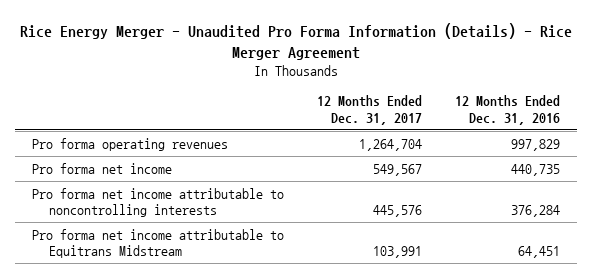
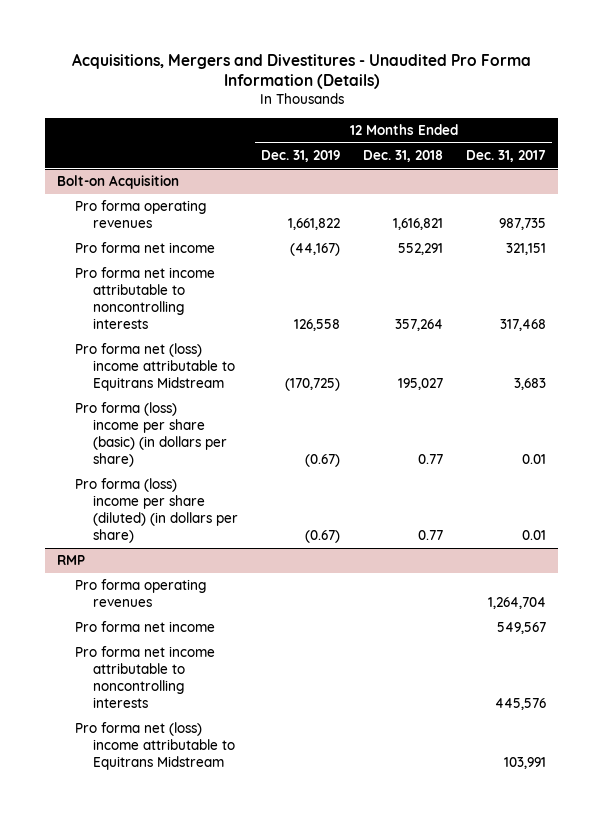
[19,22,572,60] Rice Energy Merger - Unaudited Pro Forma Information (Details) - Rice Merger Agreement -> [71,52,531,90] Acquisitions, Mergers and Divestitures - Unaudited Pro Forma Information (Details)
[455,95,561,125] 12 Months Ended Dec. 31, 2016 -> none
none -> [261,150,341,163] Dec. 31, 2019
none -> [363,150,444,163] Dec. 31, 2018
none -> [56,175,179,190] Bolt-on Acquisition
none -> [74,200,206,229] Pro forma operating revenues
none -> [74,242,215,254] Pro forma net income
none -> [74,267,215,330] Pro forma net income attributable to noncontrolling interests
none -> [74,343,236,392] Pro forma net (loss) income attributable to Equitrans Midstream
none -> [74,402,228,468] Pro forma (loss) income per share (basic) (in dollars per share)
none -> [74,478,239,544] Pro forma (loss) income per share (diluted) (in dollars per share)
none -> [56,555,85,566] RMP
[31,228,284,259] Pro forma net income attributable to Equitrans Midstream -> [74,722,236,771] Pro forma net (loss) income attributable to Equitrans Midstream

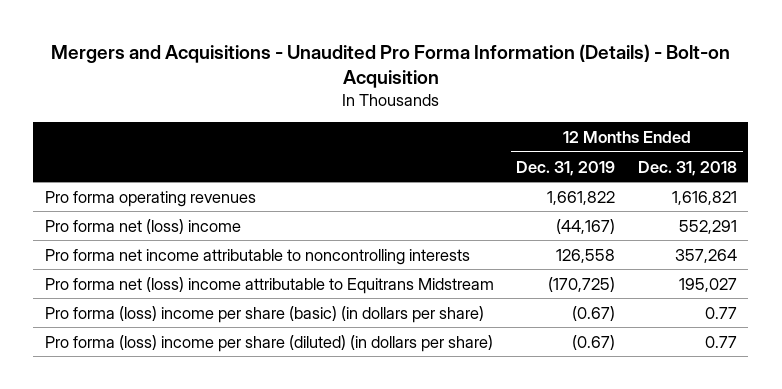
[71,52,531,90] Acquisitions, Mergers and Divestitures - Unaudited Pro Forma Information (Details) -> [50,43,730,89] Mergers and Acquisitions - Unaudited Pro Forma Information (Details) - Bolt-on Acquisition
[466,150,547,163] Dec. 31, 2017 -> none
[56,175,179,190] Bolt-on Acquisition -> none
[74,242,215,254] Pro forma net income -> [44,218,241,234] Pro forma net (loss) income
[56,555,85,566] RMP -> none
[74,579,206,608] Pro forma operating revenues -> none
[74,621,215,633] Pro forma net income -> none
[74,646,215,709] Pro forma net income attributable to noncontrolling interests -> none
[74,722,236,771] Pro forma net (loss) income attributable to Equitrans Midstream -> none

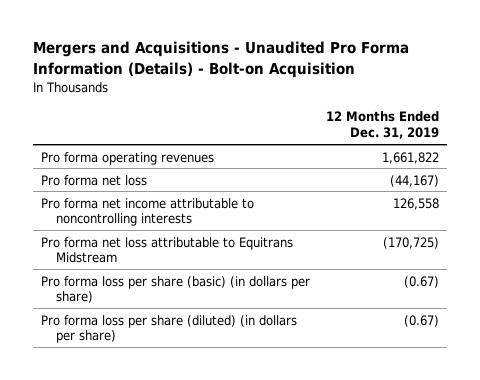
[638,160,738,176] Dec. 31, 2018 -> none
[44,218,241,234] Pro forma net (loss) income -> [40,174,147,186] Pro forma net loss
[44,276,494,294] Pro forma net (loss) income attributable to Equitrans Midstream -> [40,236,293,264] Pro forma net loss attributable to Equitrans Midstream
[44,305,484,323] Pro forma (loss) income per share (basic) (in dollars per share) -> [40,275,310,304] Pro forma loss per share (basic) (in dollars per share)
[44,334,493,352] Pro forma (loss) income per share (diluted) (in dollars per share) -> [40,314,297,344] Pro forma loss per share (diluted) (in dollars per share)

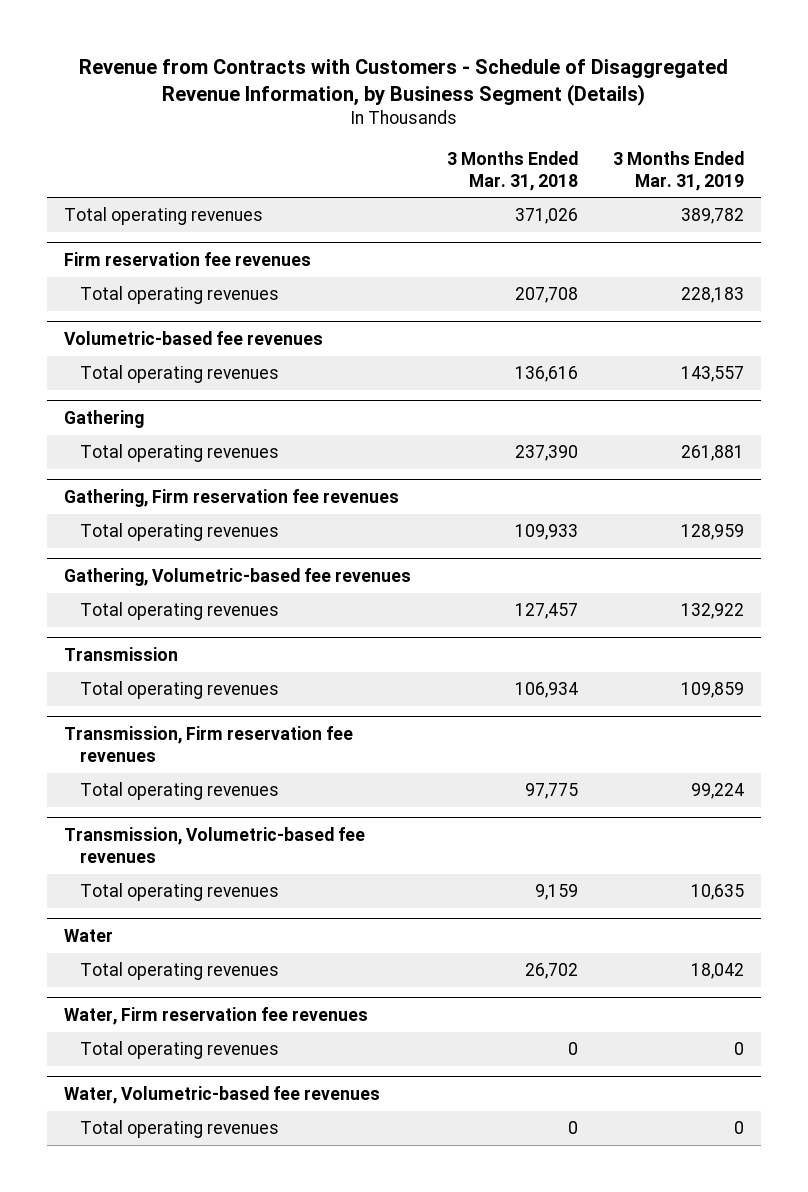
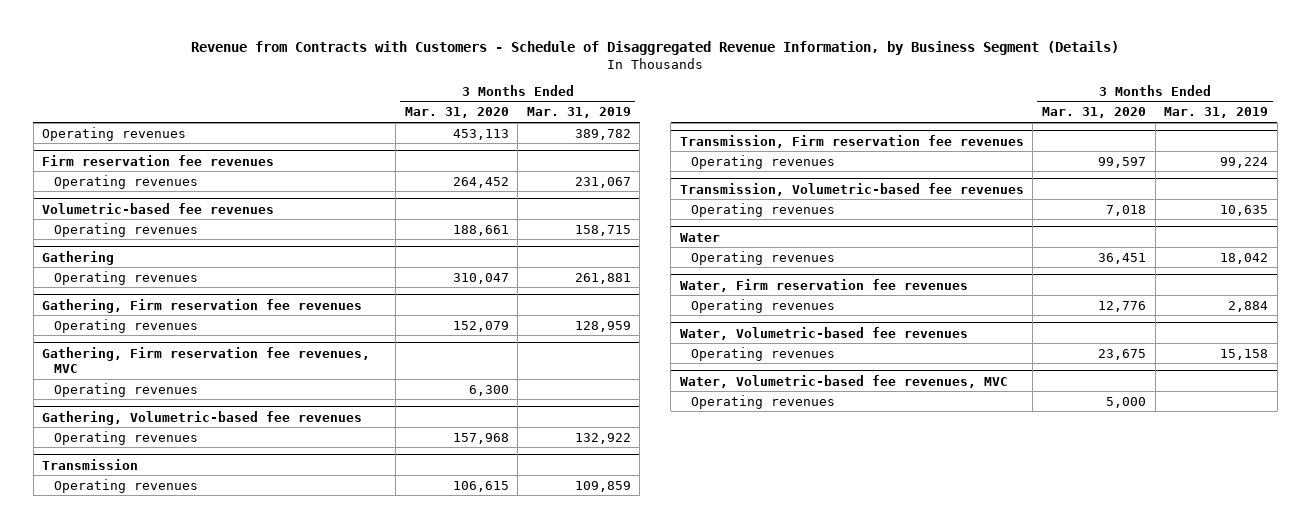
[446,150,578,191] 3 Months Ended Mar. 31, 2018 -> none
none -> [404,107,509,119] Mar. 31, 2020
[64,206,264,225] Total operating revenues -> [42,126,187,141] Operating revenues
[79,285,279,304] Total operating revenues -> [53,174,198,189] Operating revenues
[680,286,744,303] 228,183 -> [574,176,631,188] 231,067
[79,364,279,383] Total operating revenues -> [53,222,198,237] Operating revenues
[680,365,744,382] 143,557 -> [574,224,631,236] 158,715
[79,443,279,462] Total operating revenues -> [53,270,198,285] Operating revenues
[79,522,279,541] Total operating revenues -> [53,318,198,333] Operating revenues
none -> [42,346,371,374] Gathering, Firm reservation fee revenues, MVC
none -> [53,382,198,397] Operating revenues
[79,601,279,620] Total operating revenues -> [53,430,198,445] Operating revenues
[79,680,279,699] Total operating revenues -> [53,478,198,493] Operating revenues
[79,781,279,800] Total operating revenues -> [691,154,836,169] Operating revenues
[79,882,279,901] Total operating revenues -> [691,202,836,217] Operating revenues
[79,961,279,980] Total operating revenues -> [691,250,836,265] Operating revenues
[79,1040,279,1059] Total operating revenues -> [691,298,836,313] Operating revenues
[733,1041,744,1055] 0 -> [1228,300,1269,312] 2,884
[79,1119,279,1138] Total operating revenues -> [691,346,836,361] Operating revenues
[733,1120,744,1134] 0 -> [1220,348,1269,360] 15,158
none -> [679,374,1008,388] Water, Volumetric-based fee revenues, MVC
none -> [691,394,836,409] Operating revenues

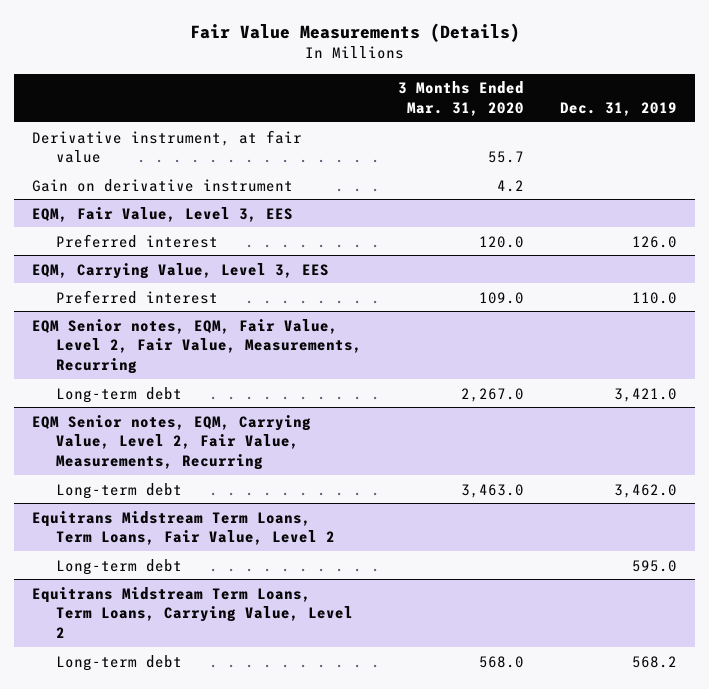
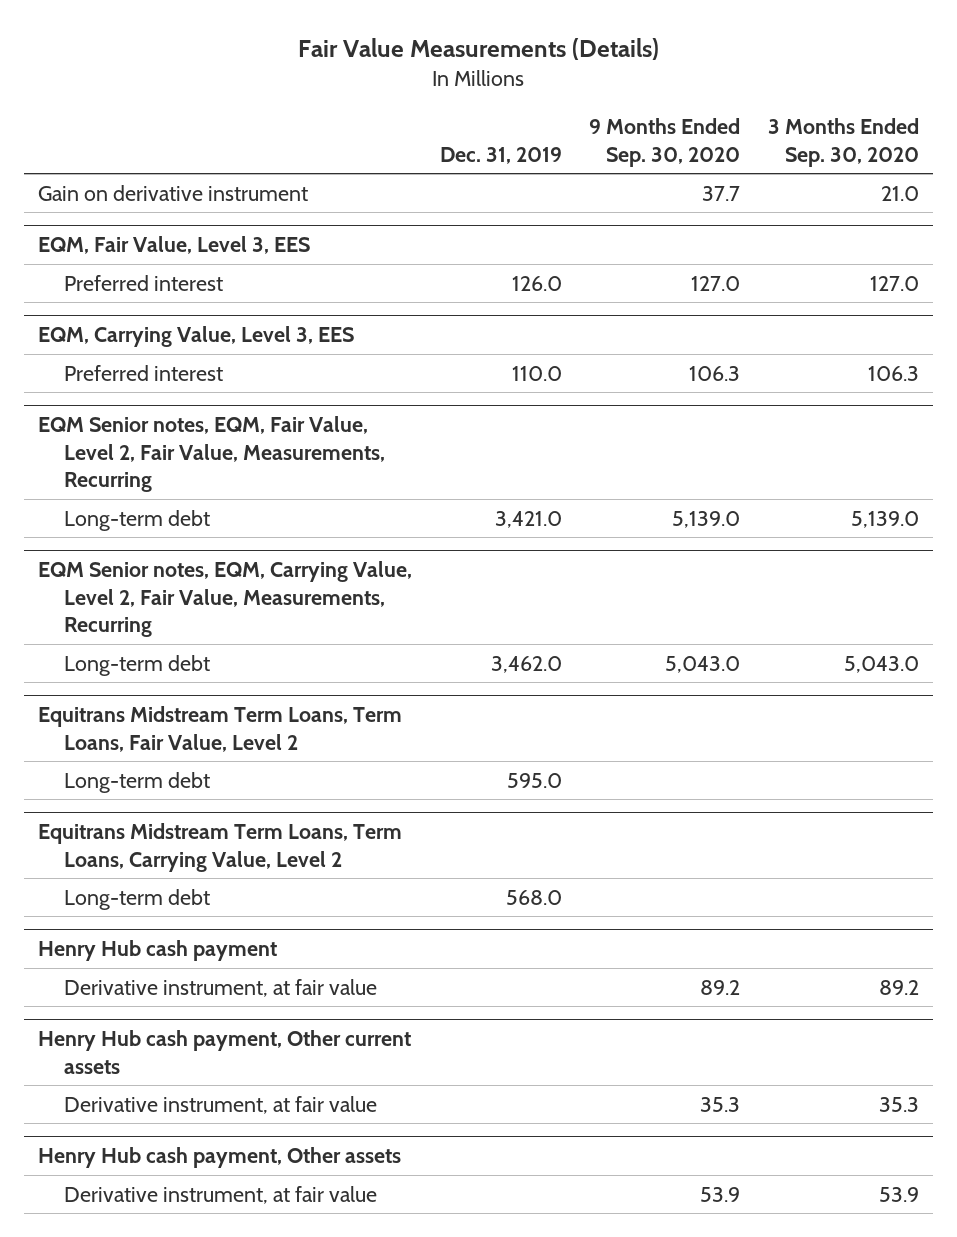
[398,81,525,116] 3 Months Ended Mar. 31, 2020 -> none
none -> [589,118,741,167] 9 Months Ended Sep. 30, 2020
none -> [767,118,919,167] 3 Months Ended Sep. 30, 2020
[32,129,303,164] Derivative instrument, at fair value -> none
[632,655,678,668] 568.2 -> [505,889,562,905] 568.0
none -> [37,940,277,962] Henry Hub cash payment
none -> [63,978,377,997] Derivative instrument, at fair value
none -> [37,1030,411,1074] Henry Hub cash payment, Other current assets
none -> [63,1095,377,1114] Derivative instrument, at fair value
none -> [37,1147,401,1169] Henry Hub cash payment, Other assets
none -> [63,1185,377,1204] Derivative instrument, at fair value

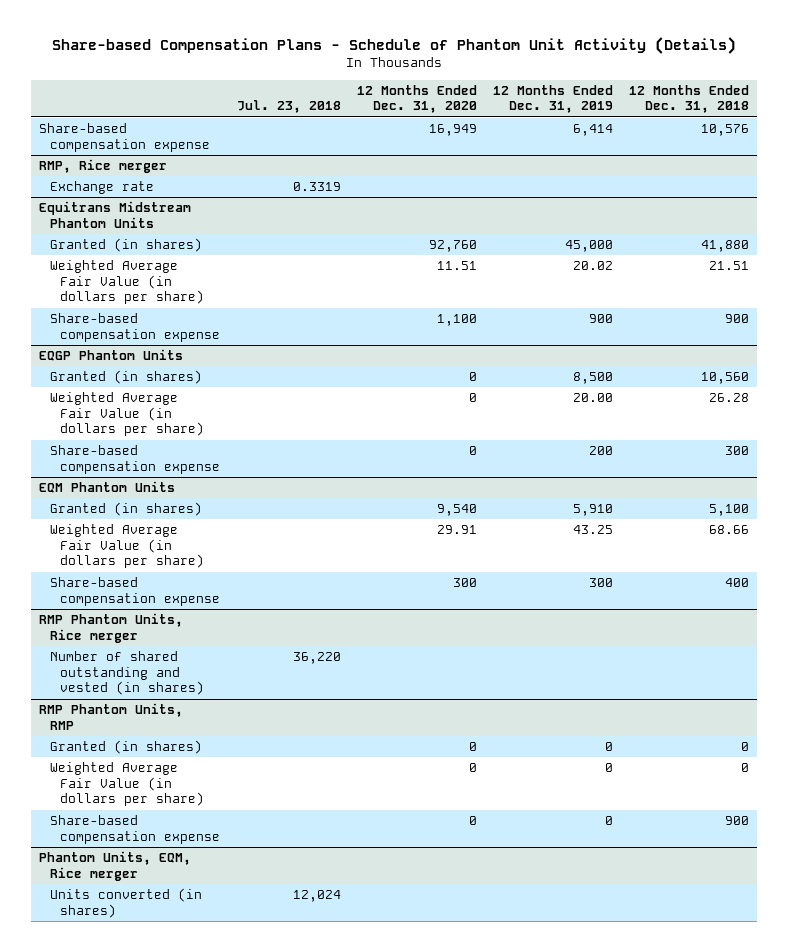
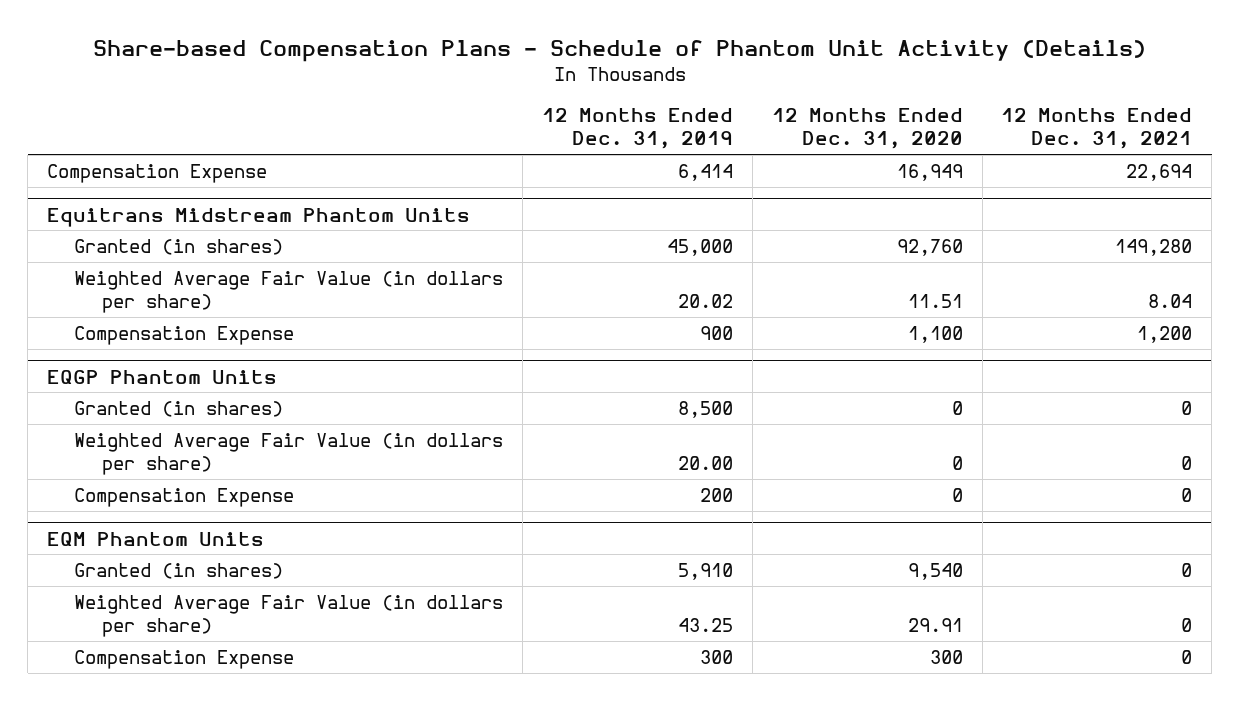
[236,100,341,114] Jul. 23, 2018 -> none
[628,84,749,114] 12 Months Ended Dec. 31, 2018 -> none
none -> [1001,107,1193,150] 12 Months Ended Dec. 31, 2021
[39,158,168,173] RMP, Rice merger -> none
[49,180,154,194] Exchange rate -> none
[39,122,210,152] Share-based compensation expense -> [47,163,268,183] Compensation Expense
[49,312,221,342] Share-based compensation expense -> [74,325,295,345] Compensation Expense
[49,444,221,474] Share-based compensation expense -> [74,487,295,507] Compensation Expense
[39,612,184,643] RMP Phantom Units, Rice merger -> none
[49,650,205,696] Number of shared outstanding and vested (in shares) -> none
[39,702,184,730] RMP Phantom Units, RMP -> none
[49,739,202,754] Granted (in shares) -> none
[49,761,205,807] Weighted Average Fair Value (in dollars per share) -> none
[49,814,221,844] Share-based compensation expense -> none
[39,850,192,881] Phantom Units, EQM, Rice merger -> none
[49,887,202,918] Units converted (in shares) -> none
[49,576,221,606] Share-based compensation expense -> [74,649,295,669] Compensation Expense

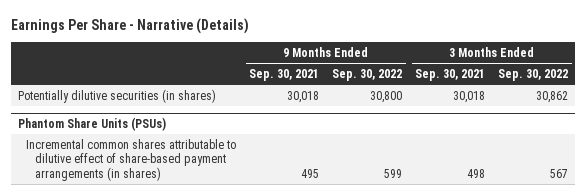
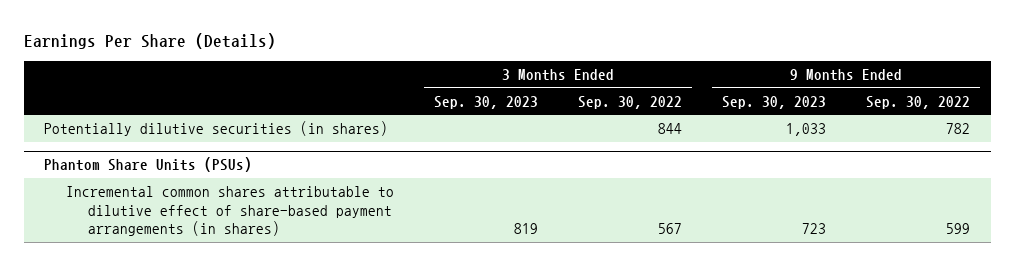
[11,18,250,35] Earnings Per Share - Narrative (Details) -> [23,33,276,50] Earnings Per Share (Details)
[249,69,320,82] Sep. 30, 2021 -> none
[415,69,486,82] Sep. 30, 2021 -> none
none -> [433,95,538,109] Sep. 30, 2023
none -> [722,95,827,109] Sep. 30, 2023
[370,90,403,103] 30,800 -> [946,123,971,135] 782
[536,90,569,103] 30,862 -> [658,123,683,135] 844

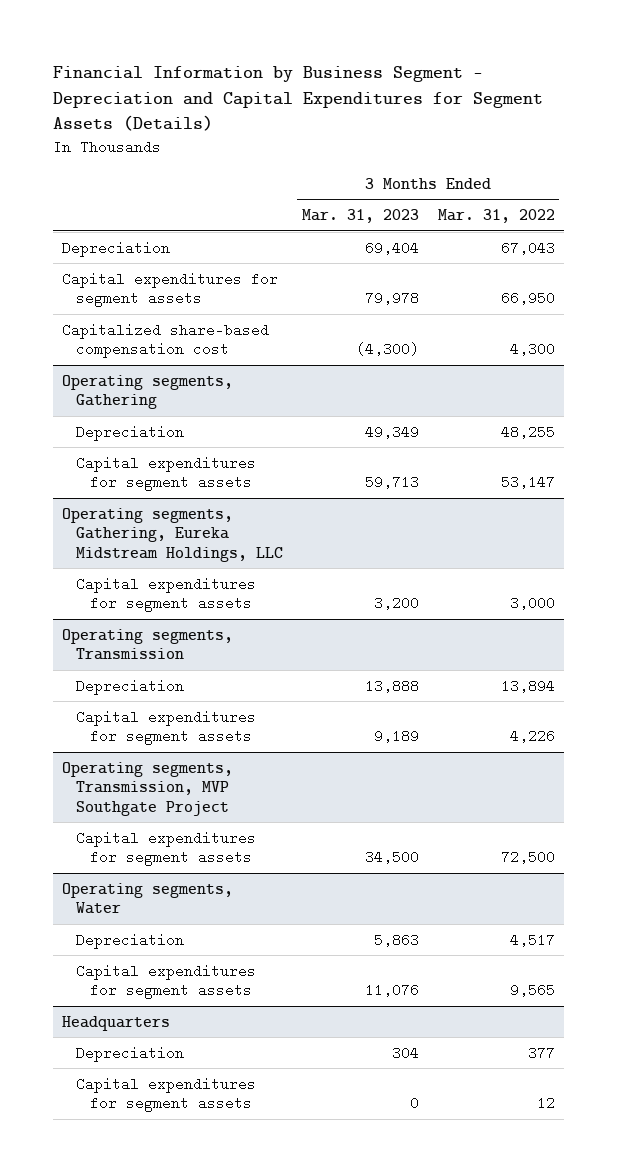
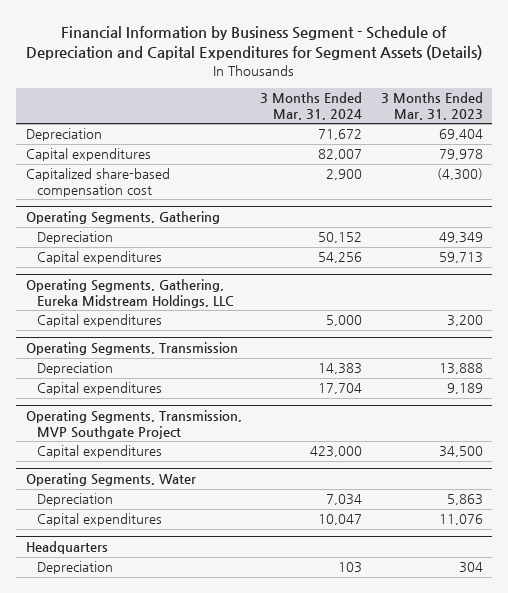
[52,66,543,132] Financial Information by Business Segment - Depreciation and Capital Expenditures for Segment Assets (Details) -> [26,25,483,61] Financial Information by Business Segment - Schedule of Depreciation and Capital Expenditures for Segment Assets (Details)
[437,209,555,224] Mar. 31, 2022 -> none
none -> [260,92,363,121] 3 Months Ended Mar. 31, 2024
[62,271,279,308] Capital expenditures for segment assets -> [25,148,151,162] Capital expenditures
[62,374,234,410] Operating segments, Gathering -> [25,211,220,225] Operating Segments, Gathering
[76,455,257,492] Capital expenditures for segment assets -> [37,251,163,265] Capital expenditures
[62,507,284,562] Operating segments, Gathering, Eureka Midstream Holdings, LLC -> [25,279,235,308] Operating Segments, Gathering, Eureka Midstream Holdings, LLC
[76,576,257,613] Capital expenditures for segment assets -> [37,314,163,328] Capital expenditures
[62,628,234,661] Operating segments, Transmission -> [25,342,238,356] Operating Segments, Transmission
[76,709,257,746] Capital expenditures for segment assets -> [37,382,163,396] Capital expenditures
[62,761,234,816] Operating segments, Transmission, MVP Southgate Project -> [25,410,242,439] Operating Segments, Transmission, MVP Southgate Project
[76,830,257,867] Capital expenditures for segment assets -> [37,445,163,459] Capital expenditures
[62,882,234,915] Operating segments, Water -> [25,473,196,487] Operating Segments, Water
[76,963,257,1000] Capital expenditures for segment assets -> [37,513,163,527] Capital expenditures
[76,1076,257,1113] Capital expenditures for segment assets -> none

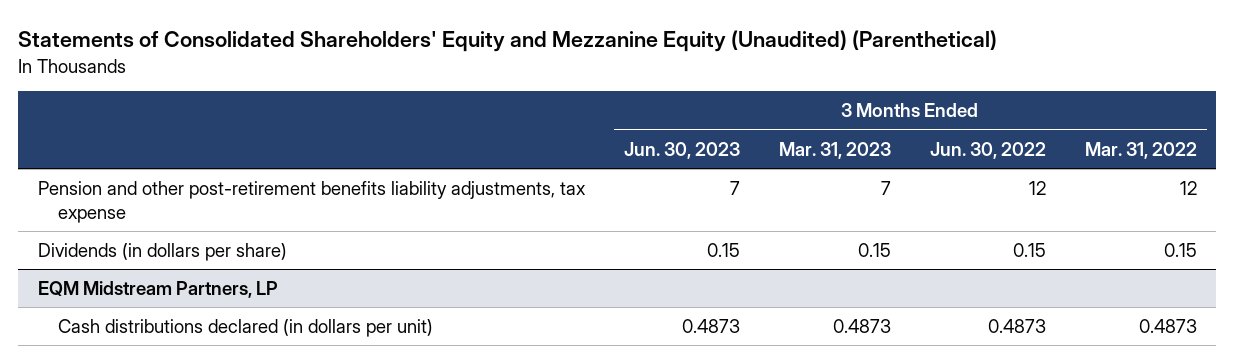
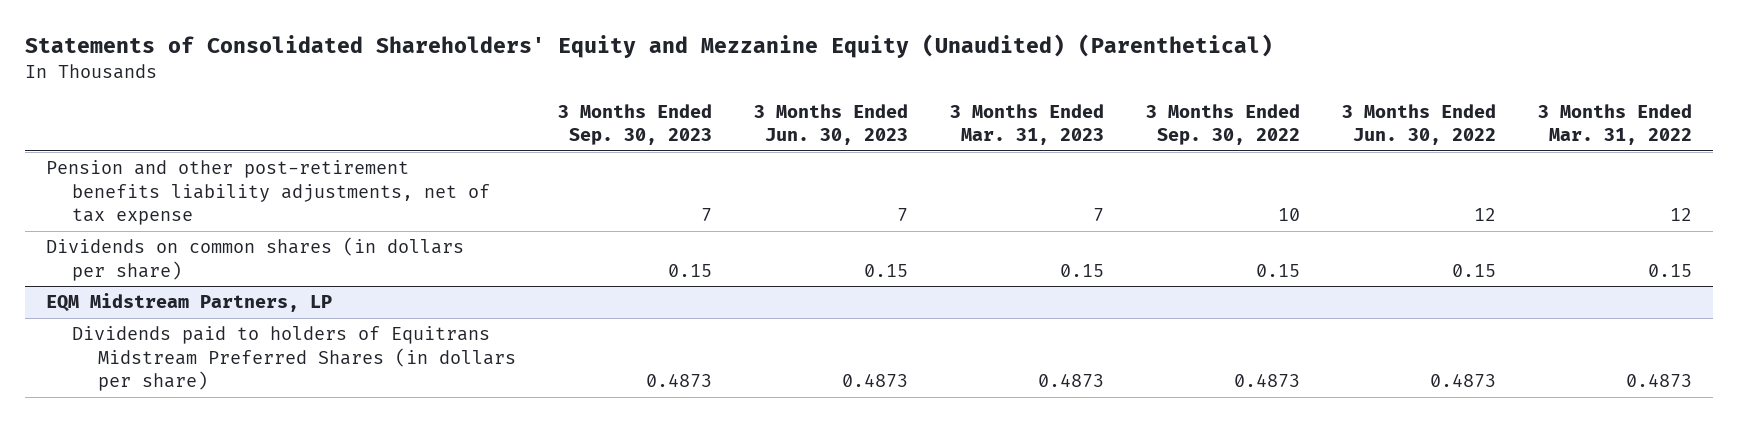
none -> [558,103,713,146] 3 Months Ended Sep. 30, 2023
none -> [1145,103,1300,146] 3 Months Ended Sep. 30, 2022
[37,181,586,223] Pension and other post-retirement benefits liability adjustments, tax expense -> [45,160,490,226] Pension and other post-retirement benefits liability adjustments, net of tax expense
[37,243,287,262] Dividends (in dollars per share) -> [45,237,464,281] Dividends on common shares (in dollars per share)
[57,319,433,338] Cash distributions declared (in dollars per unit) -> [71,326,517,392] Dividends paid to holders of Equitrans Midstream Preferred Shares (in dollars per share)

